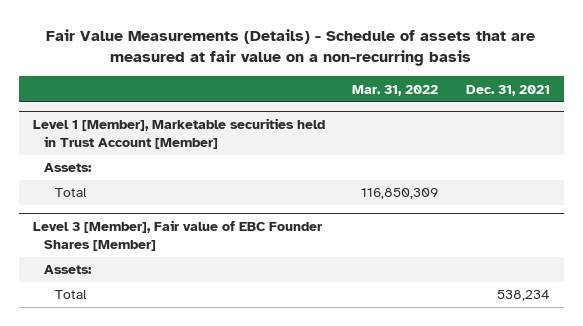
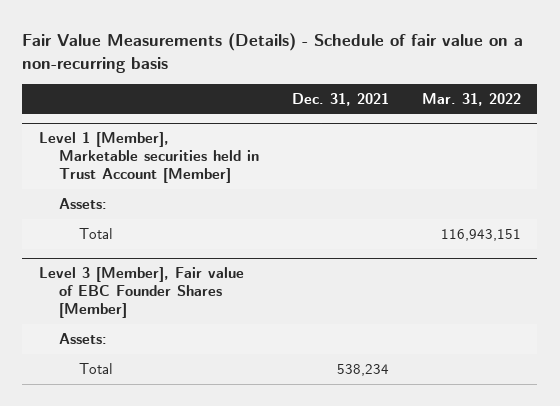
[46,28,536,67] Fair Value Measurements (Details) - Schedule of assets that are measured at fair value on a non-recurring basis -> [22,32,524,73] Fair Value Measurements (Details) - Schedule of fair value on a non-recurring basis
[361,188,439,200] 116,850,309 -> [440,229,521,242] 116,943,151

